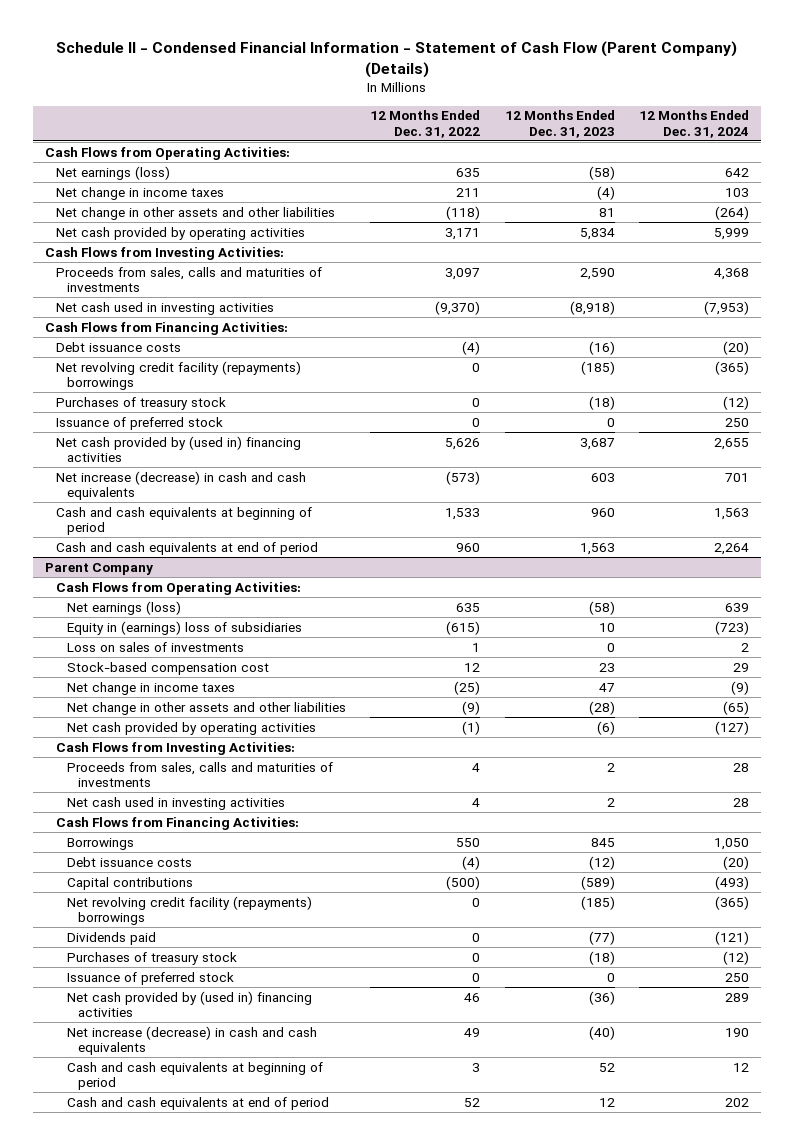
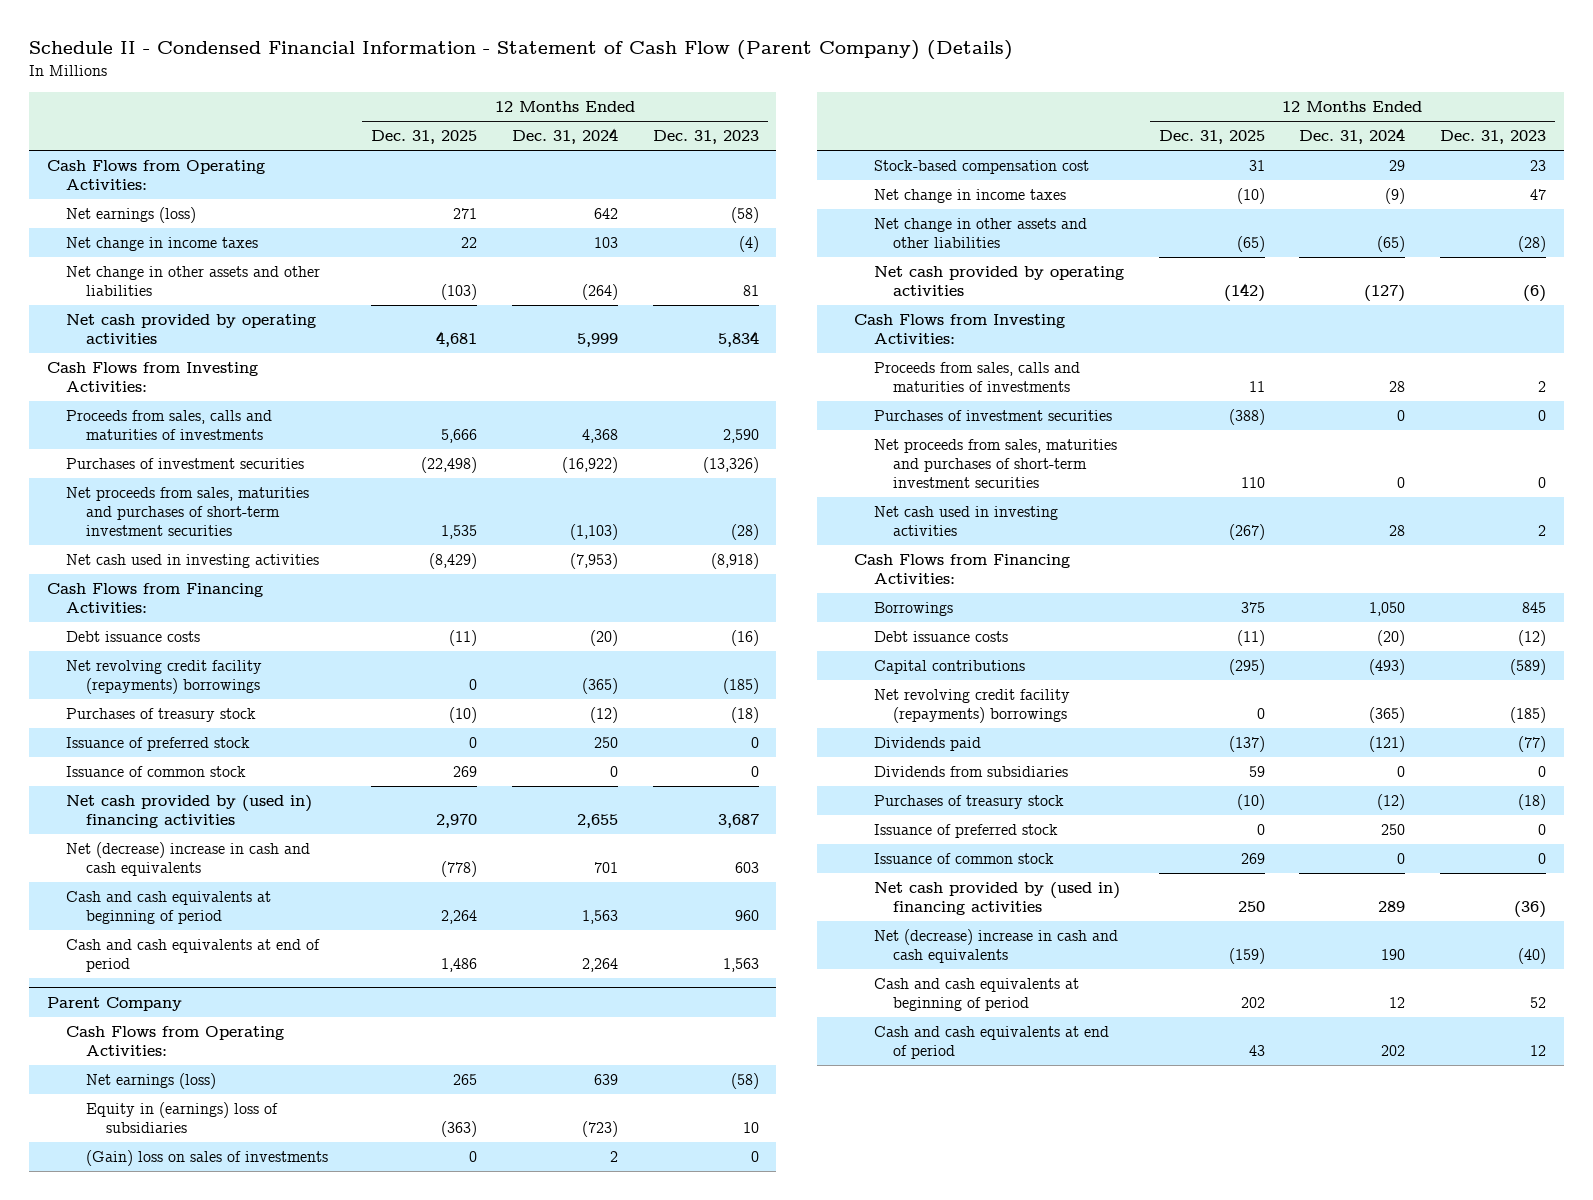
[370,110,481,138] 12 Months Ended Dec. 31, 2022 -> none
none -> [371,130,478,145] Dec. 31, 2025
none -> [66,458,305,470] Purchases of investment securities
none -> [66,487,310,537] Net proceeds from sales, maturities and purchases of short-term investment securities
none -> [66,766,247,778] Issuance of common stock
[55,470,306,501] Net increase (decrease) in cash and cash equivalents -> [66,842,311,877] Net (decrease) increase in cash and cash equivalents
[67,641,245,652] Loss on sales of investments -> [86,1150,329,1167] (Gain) loss on sales of investments
none -> [873,410,1112,422] Purchases of investment securities
none -> [873,439,1117,489] Net proceeds from sales, maturities and purchases of short-term investment securities
none -> [873,766,1068,778] Dividends from subsidiaries
none -> [873,853,1054,865] Issuance of common stock
[67,1025,318,1056] Net increase (decrease) in cash and cash equivalents -> [873,929,1118,964] Net (decrease) increase in cash and cash equivalents

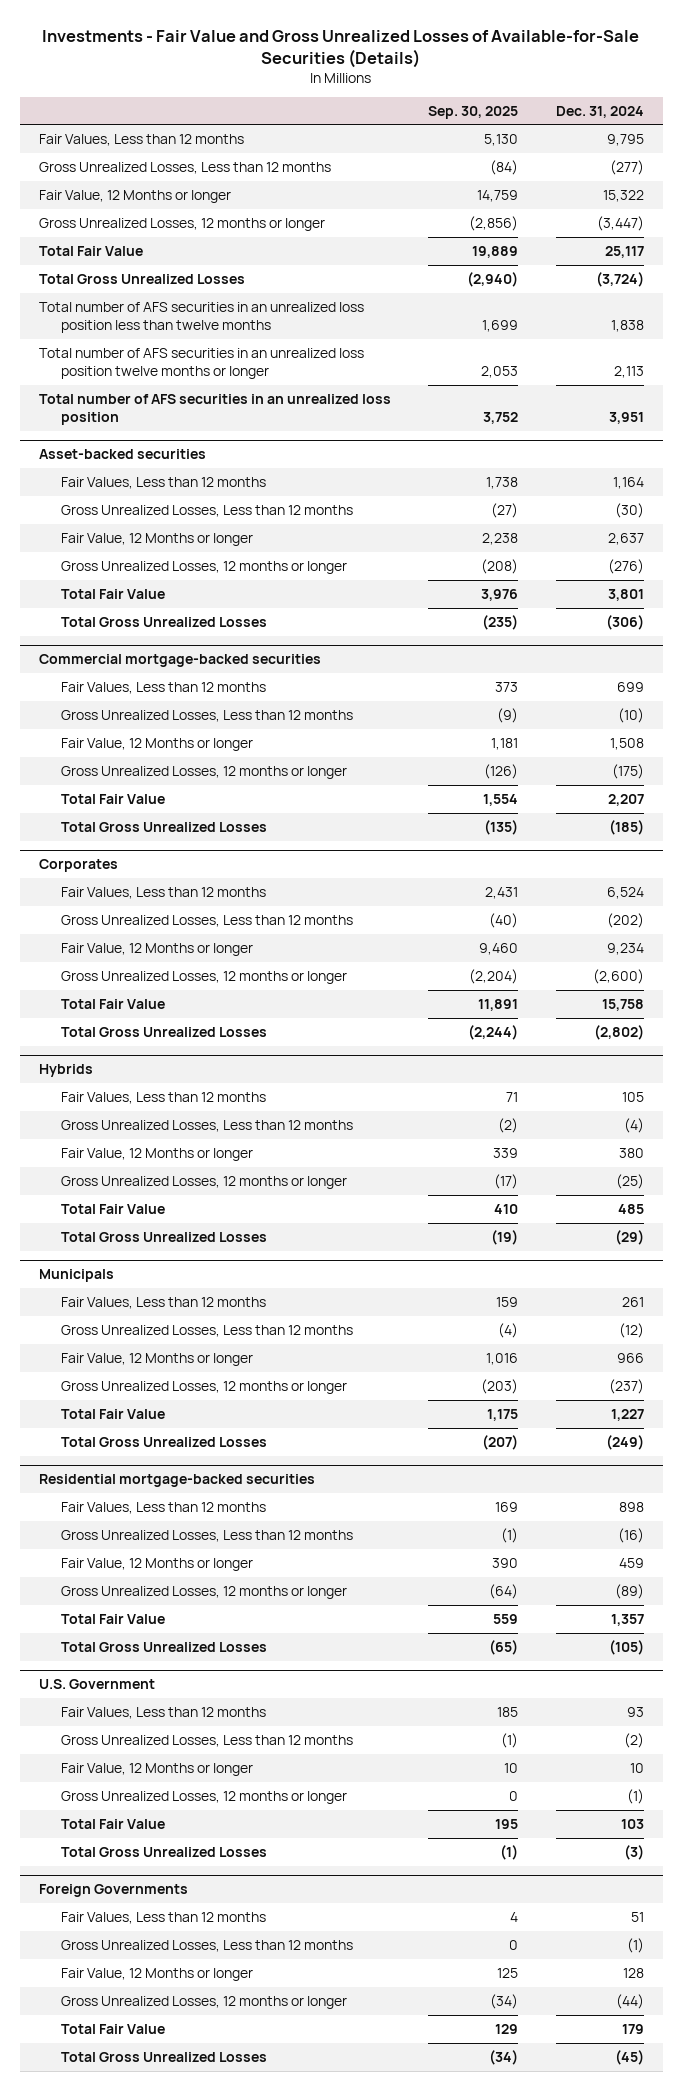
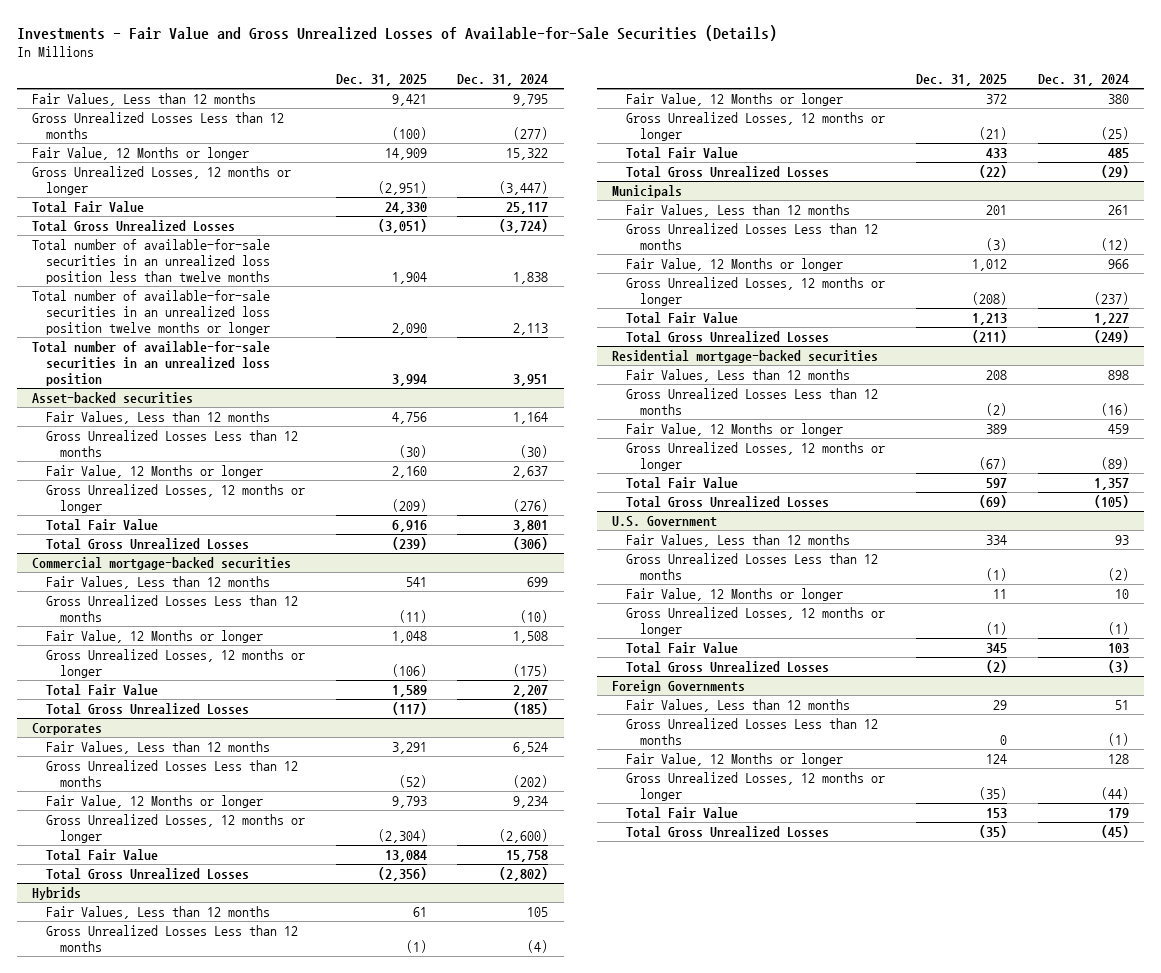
[428,105,519,119] Sep. 30, 2025 -> none
none -> [335,74,427,87] Dec. 31, 2025
[38,161,331,174] Gross Unrealized Losses, Less than 12 months -> [32,111,285,139] Gross Unrealized Losses Less than 12 months
[38,301,364,334] Total number of AFS securities in an unrealized loss position less than twelve months -> [32,238,271,284] Total number of available-for-sale securities in an unrealized loss position less than twelve months
[38,347,364,380] Total number of AFS securities in an unrealized loss position twelve months or longer -> [32,289,271,335] Total number of available-for-sale securities in an unrealized loss position twelve months or longer
[38,393,391,426] Total number of AFS securities in an unrealized loss position -> [32,340,271,386] Total number of available-for-sale securities in an unrealized loss position
[61,504,354,517] Gross Unrealized Losses, Less than 12 months -> [45,429,298,457] Gross Unrealized Losses Less than 12 months
[61,709,354,722] Gross Unrealized Losses, Less than 12 months -> [45,594,298,622] Gross Unrealized Losses Less than 12 months
[61,914,354,927] Gross Unrealized Losses, Less than 12 months -> [45,759,298,787] Gross Unrealized Losses Less than 12 months
[61,1119,354,1132] Gross Unrealized Losses, Less than 12 months -> [45,924,298,952] Gross Unrealized Losses Less than 12 months
[61,1324,354,1337] Gross Unrealized Losses, Less than 12 months -> [626,222,879,250] Gross Unrealized Losses Less than 12 months
[61,1529,354,1542] Gross Unrealized Losses, Less than 12 months -> [626,387,879,415] Gross Unrealized Losses Less than 12 months
[61,1734,354,1747] Gross Unrealized Losses, Less than 12 months -> [626,552,879,580] Gross Unrealized Losses Less than 12 months
[61,1939,354,1952] Gross Unrealized Losses, Less than 12 months -> [626,717,879,745] Gross Unrealized Losses Less than 12 months

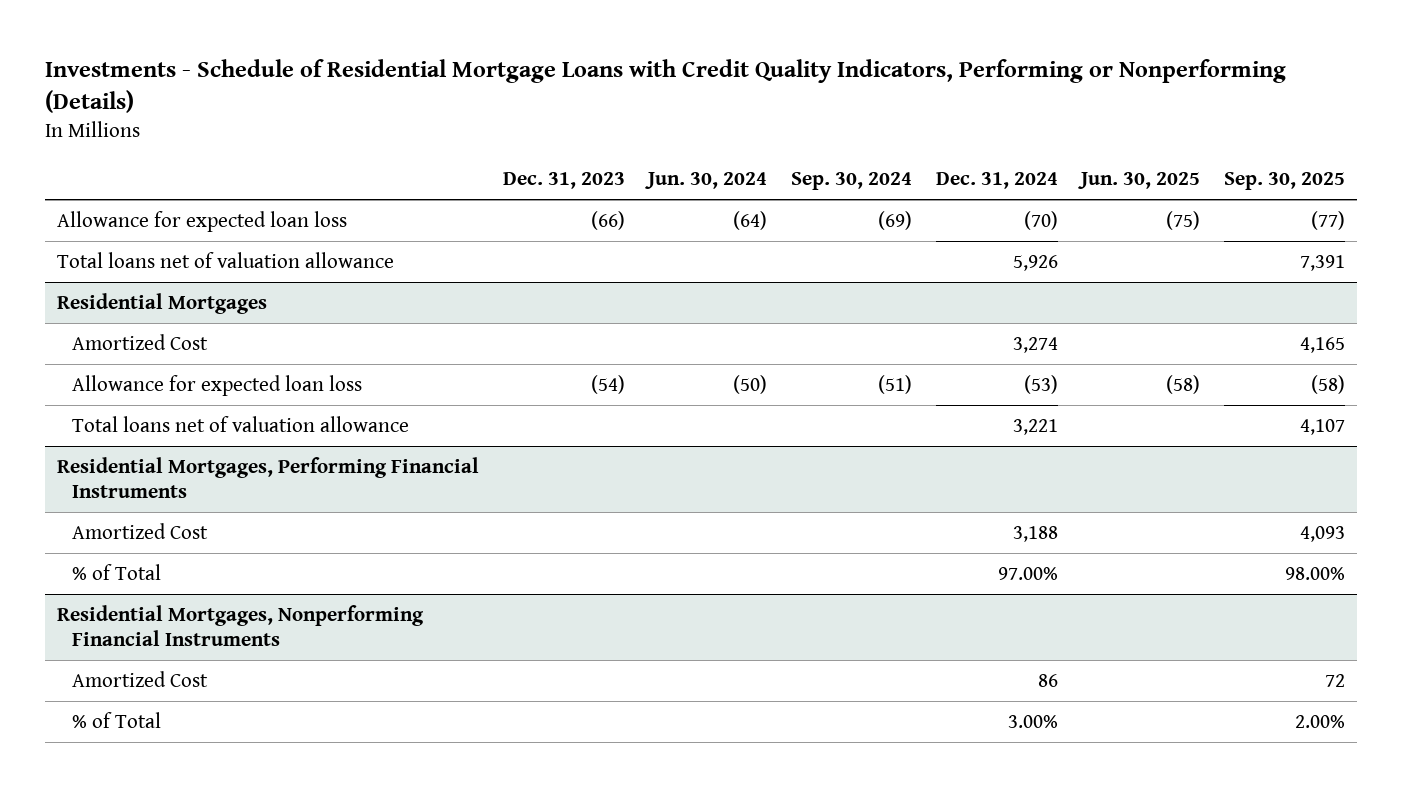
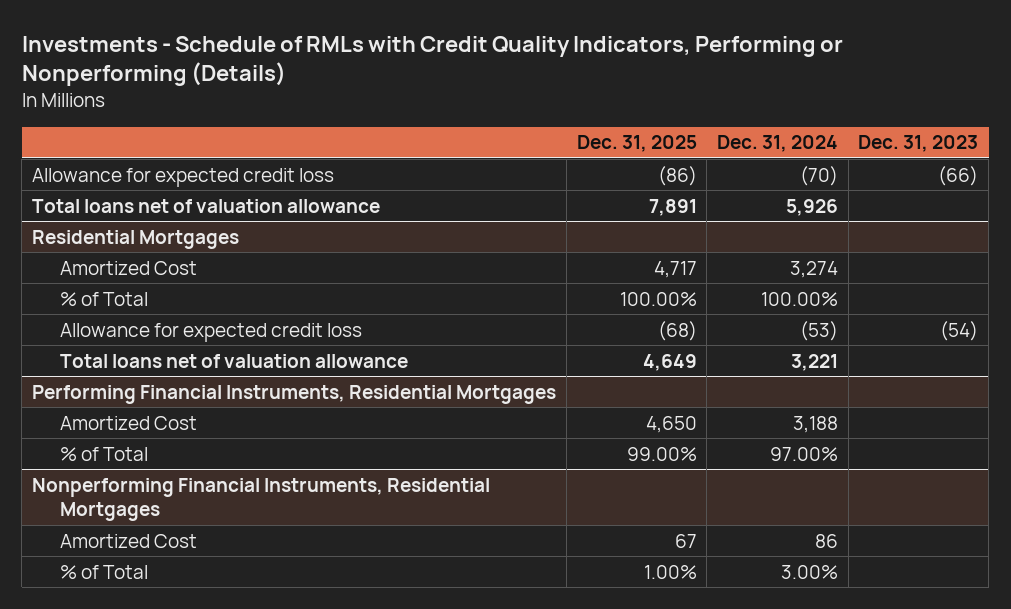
[45,59,1287,114] Investments - Schedule of Residential Mortgage Loans with Credit Quality Indicators, Performing or Nonperforming (Details) -> [21,35,843,87] Investments - Schedule of RMLs with Credit Quality Indicators, Performing or Nonperforming (Details)
[645,171,768,189] Jun. 30, 2024 -> none
[790,171,912,190] Sep. 30, 2024 -> none
[1078,171,1201,189] Jun. 30, 2025 -> none
[1223,171,1345,190] Sep. 30, 2025 -> none
none -> [576,135,697,153] Dec. 31, 2025
[56,210,347,232] Allowance for expected loan loss -> [32,167,335,187] Allowance for expected credit loss
none -> [59,291,148,306] % of Total
[72,374,363,396] Allowance for expected loan loss -> [59,322,362,342] Allowance for expected credit loss
[56,456,479,498] Residential Mortgages, Performing Financial Instruments -> [32,384,557,404] Performing Financial Instruments, Residential Mortgages
[56,604,424,646] Residential Mortgages, Nonperforming Financial Instruments -> [32,477,491,522] Nonperforming Financial Instruments, Residential Mortgages

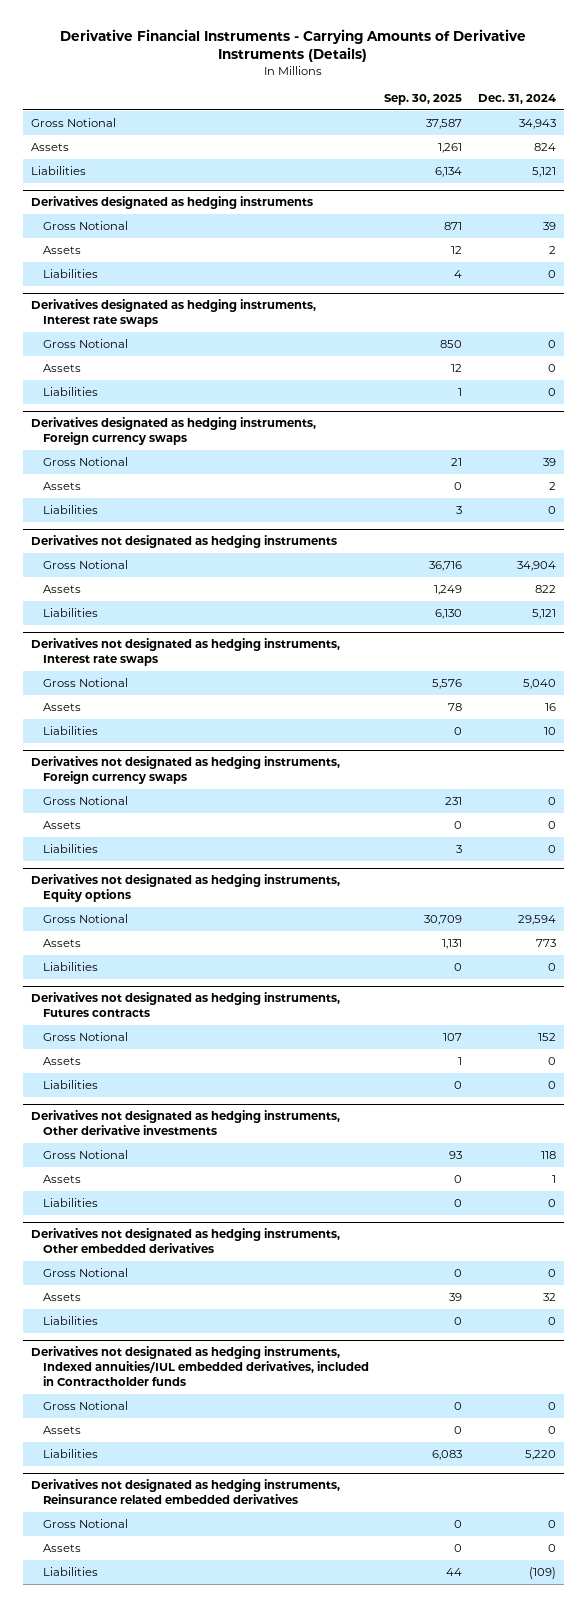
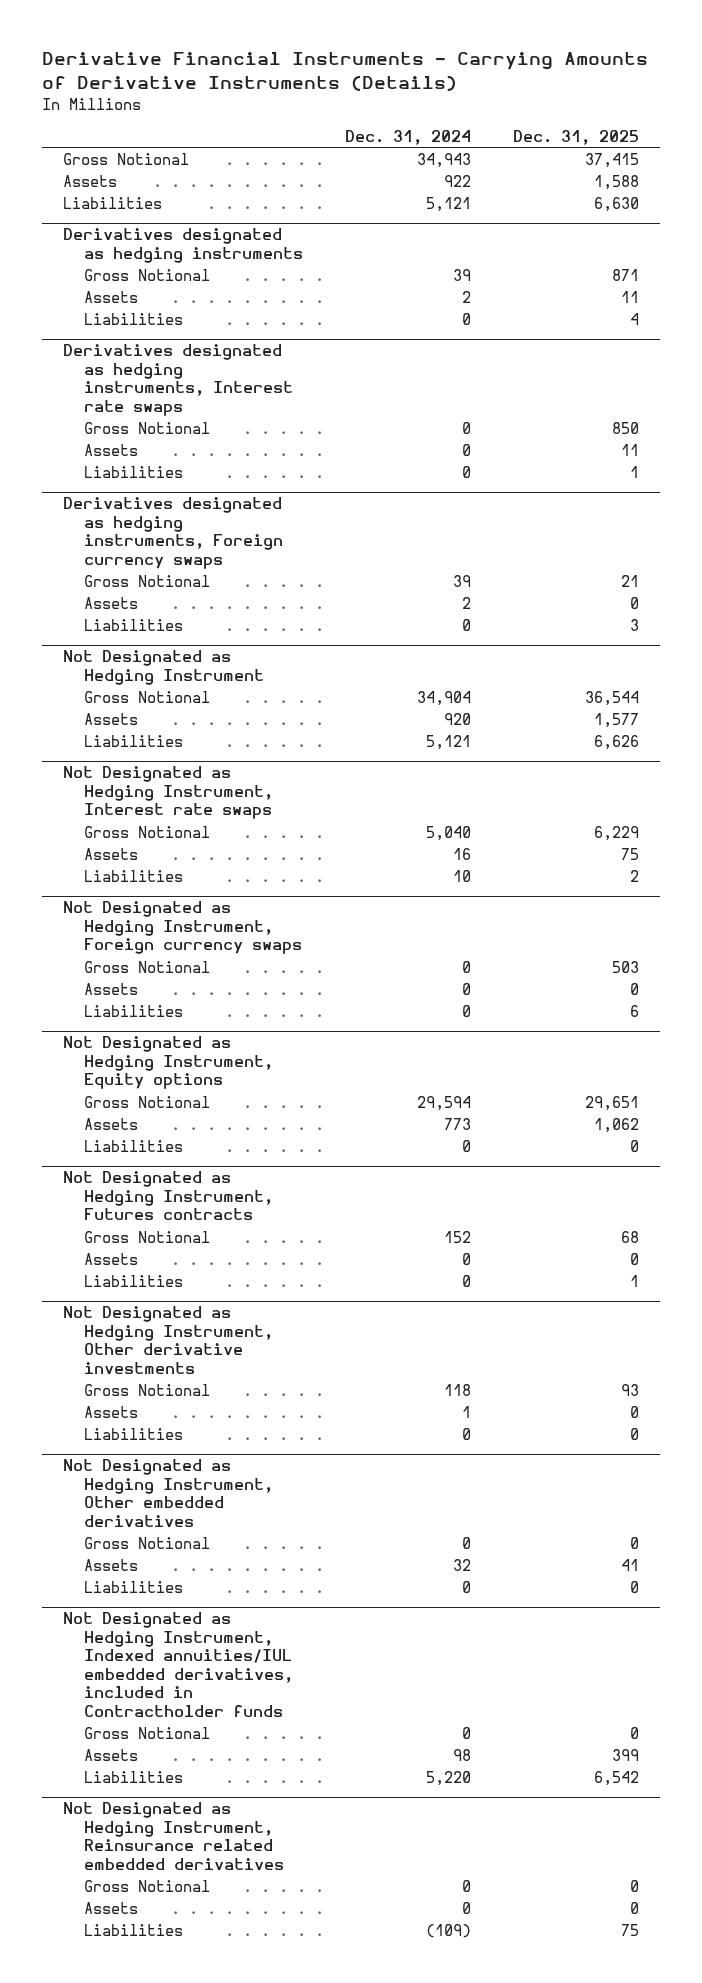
[384,93,463,105] Sep. 30, 2025 -> none
none -> [513,129,640,145] Dec. 31, 2025
[533,142,556,151] 824 -> [443,174,471,187] 922
[30,535,337,549] Derivatives not designated as hedging instruments -> [63,650,264,685] Not Designated as Hedging Instrument
[534,584,556,593] 822 -> [443,712,471,725] 920
[30,638,340,667] Derivatives not designated as hedging instruments, Interest rate swaps -> [63,766,273,820] Not Designated as Hedging Instrument, Interest rate swaps
[30,756,340,785] Derivatives not designated as hedging instruments, Foreign currency swaps -> [63,901,302,955] Not Designated as Hedging Instrument, Foreign currency swaps
[30,874,340,903] Derivatives not designated as hedging instruments, Equity options -> [63,1036,273,1090] Not Designated as Hedging Instrument, Equity options
[30,992,340,1018] Derivatives not designated as hedging instruments, Futures contracts -> [63,1171,273,1221] Not Designated as Hedging Instrument, Futures contracts
[30,1110,340,1136] Derivatives not designated as hedging instruments, Other derivative investments -> [63,1306,273,1374] Not Designated as Hedging Instrument, Other derivative investments
[30,1228,340,1254] Derivatives not designated as hedging instruments, Other embedded derivatives -> [63,1459,273,1527] Not Designated as Hedging Instrument, Other embedded derivatives
[30,1346,369,1387] Derivatives not designated as hedging instruments, Indexed annuities/IUL embedded derivatives, included in Contractholder funds -> [63,1612,293,1717] Not Designated as Hedging Instrument, Indexed annuities/IUL embedded derivatives, included in Contractholder funds
[547,1425,556,1434] 0 -> [452,1748,471,1761] 98
[30,1479,340,1505] Derivatives not designated as hedging instruments, Reinsurance related embedded derivatives -> [63,1802,284,1870] Not Designated as Hedging Instrument, Reinsurance related embedded derivatives

